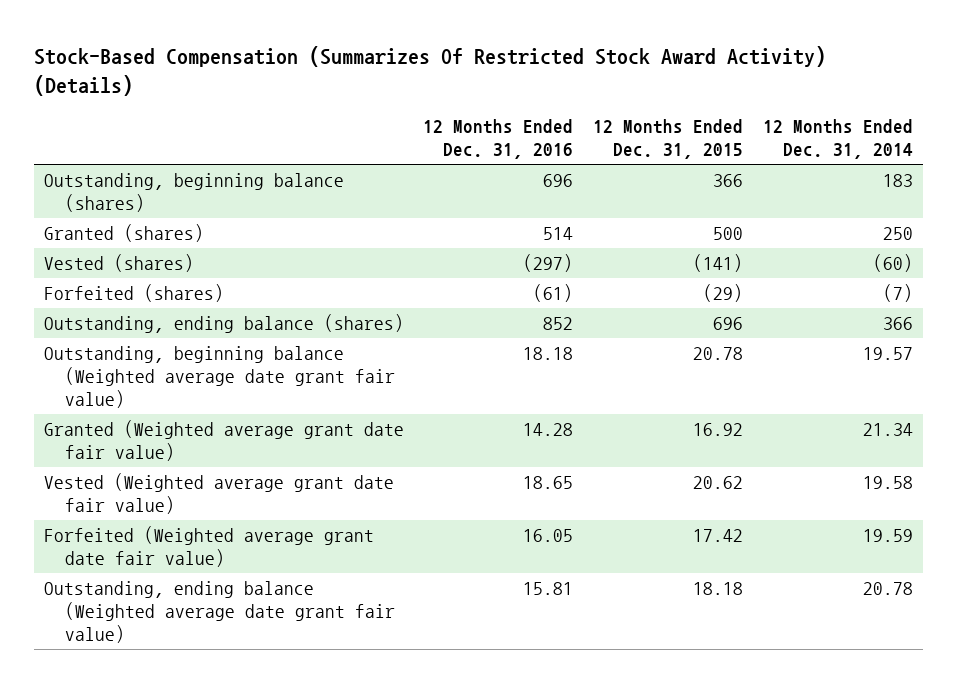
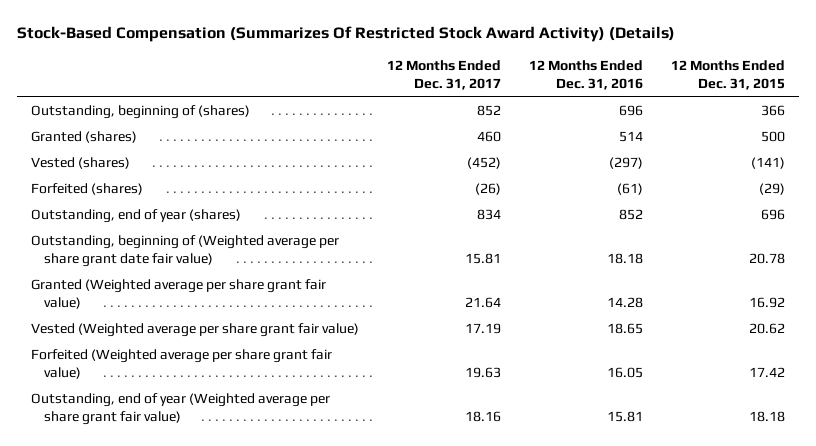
[762,119,913,160] 12 Months Ended Dec. 31, 2014 -> none
none -> [386,59,501,90] 12 Months Ended Dec. 31, 2017
[43,172,344,213] Outstanding, beginning balance (shares) -> [30,104,250,119] Outstanding, beginning of (shares)
[43,313,404,333] Outstanding, ending balance (shares) -> [30,208,241,223] Outstanding, end of year (shares)
[43,345,395,409] Outstanding, beginning balance (Weighted average date grant fair value) -> [30,234,339,267] Outstanding, beginning of (Weighted average per share grant date fair value)
[43,419,404,462] Granted (Weighted average grant date fair value) -> [30,278,326,309] Granted (Weighted average per share grant fair value)
[43,472,394,515] Vested (Weighted average grant date fair value) -> [30,322,359,337] Vested (Weighted average per share grant fair value)
[43,525,374,568] Forfeited (Weighted average grant date fair value) -> [30,348,332,379] Forfeited (Weighted average per share grant fair value)
[43,580,395,644] Outstanding, ending balance (Weighted average date grant fair value) -> [30,392,330,425] Outstanding, end of year (Weighted average per share grant fair value)

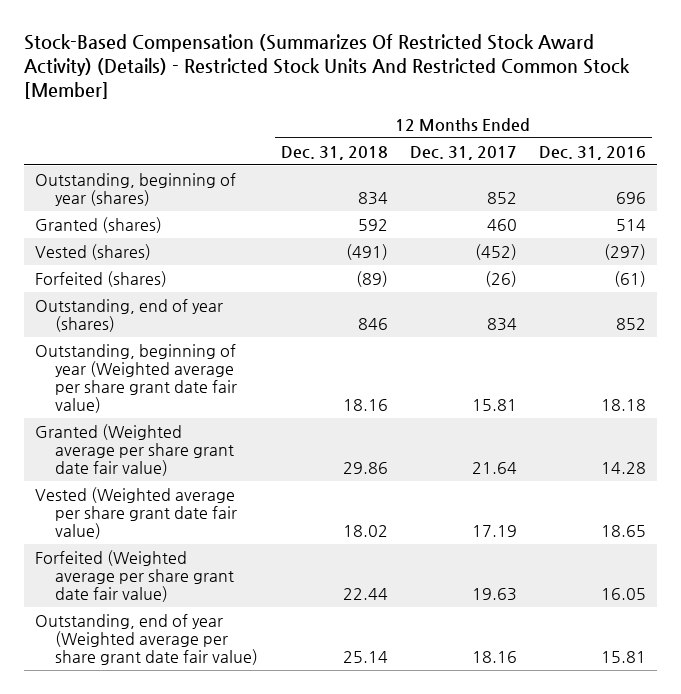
[16,26,675,43] Stock-Based Compensation (Summarizes Of Restricted Stock Award Activity) (Details) -> [24,34,631,99] Stock-Based Compensation (Summarizes Of Restricted Stock Award Activity) (Details) - Restricted Stock Units And Restricted Common Stock [Member]
[670,59,785,90] 12 Months Ended Dec. 31, 2015 -> none
none -> [280,145,388,160] Dec. 31, 2018
[30,104,250,119] Outstanding, beginning of (shares) -> [35,172,237,206] Outstanding, beginning of year (shares)
[30,234,339,267] Outstanding, beginning of (Weighted average per share grant date fair value) -> [35,343,238,414] Outstanding, beginning of year (Weighted average per share grant date fair value)
[30,278,326,309] Granted (Weighted average per share grant fair value) -> [35,423,235,476] Granted (Weighted average per share grant date fair value)
[30,322,359,337] Vested (Weighted average per share grant fair value) -> [35,486,238,539] Vested (Weighted average per share grant date fair value)
[30,348,332,379] Forfeited (Weighted average per share grant fair value) -> [35,549,235,602] Forfeited (Weighted average per share grant date fair value)
[30,392,330,425] Outstanding, end of year (Weighted average per share grant fair value) -> [35,613,259,665] Outstanding, end of year (Weighted average per share grant date fair value)

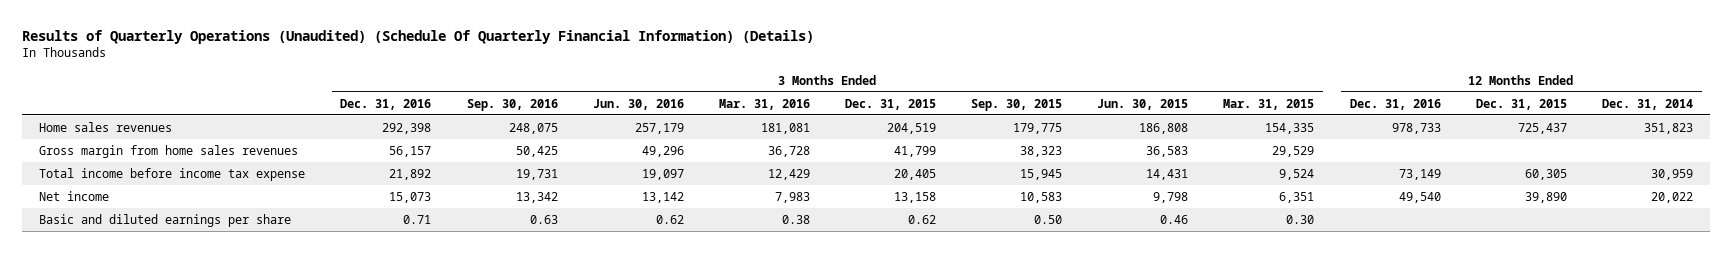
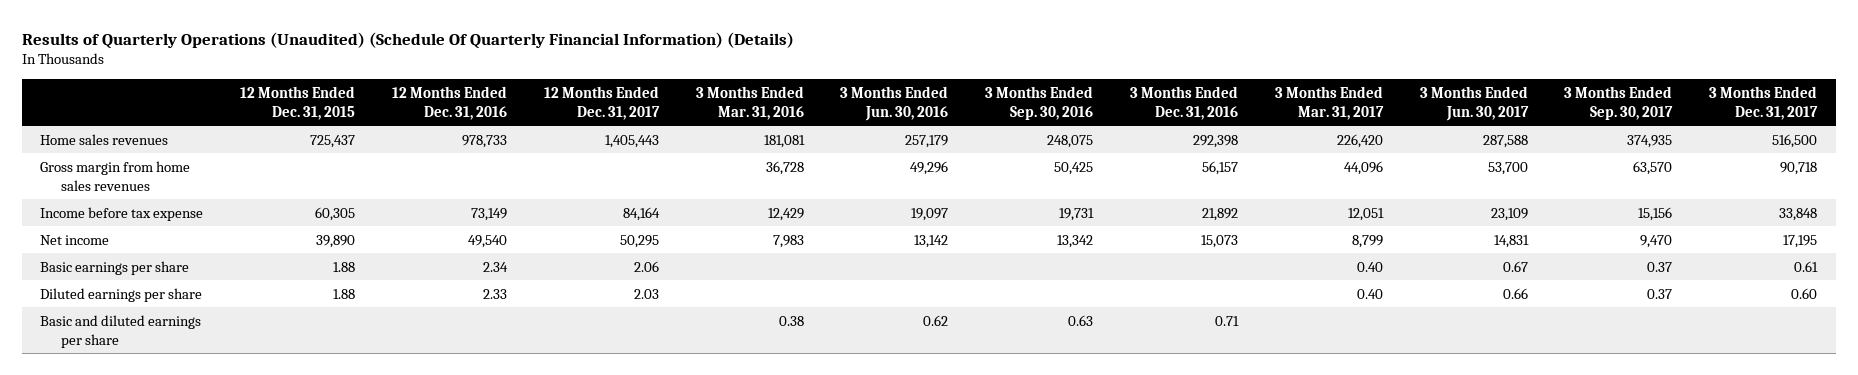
[845,98,937,110] Dec. 31, 2015 -> none
[971,98,1063,111] Sep. 30, 2015 -> none
[1097,98,1189,110] Jun. 30, 2015 -> none
[1223,98,1315,110] Mar. 31, 2015 -> none
[1601,98,1693,110] Dec. 31, 2014 -> none
none -> [543,85,660,120] 12 Months Ended Dec. 31, 2017
none -> [1274,85,1384,120] 3 Months Ended Mar. 31, 2017
none -> [1419,85,1529,121] 3 Months Ended Jun. 30, 2017
none -> [1564,85,1674,120] 3 Months Ended Sep. 30, 2017
none -> [1709,85,1819,120] 3 Months Ended Dec. 31, 2017
[39,167,306,181] Total income before income tax expense -> [40,206,204,221] Income before tax expense
none -> [40,260,190,275] Basic earnings per share
none -> [40,287,203,302] Diluted earnings per share

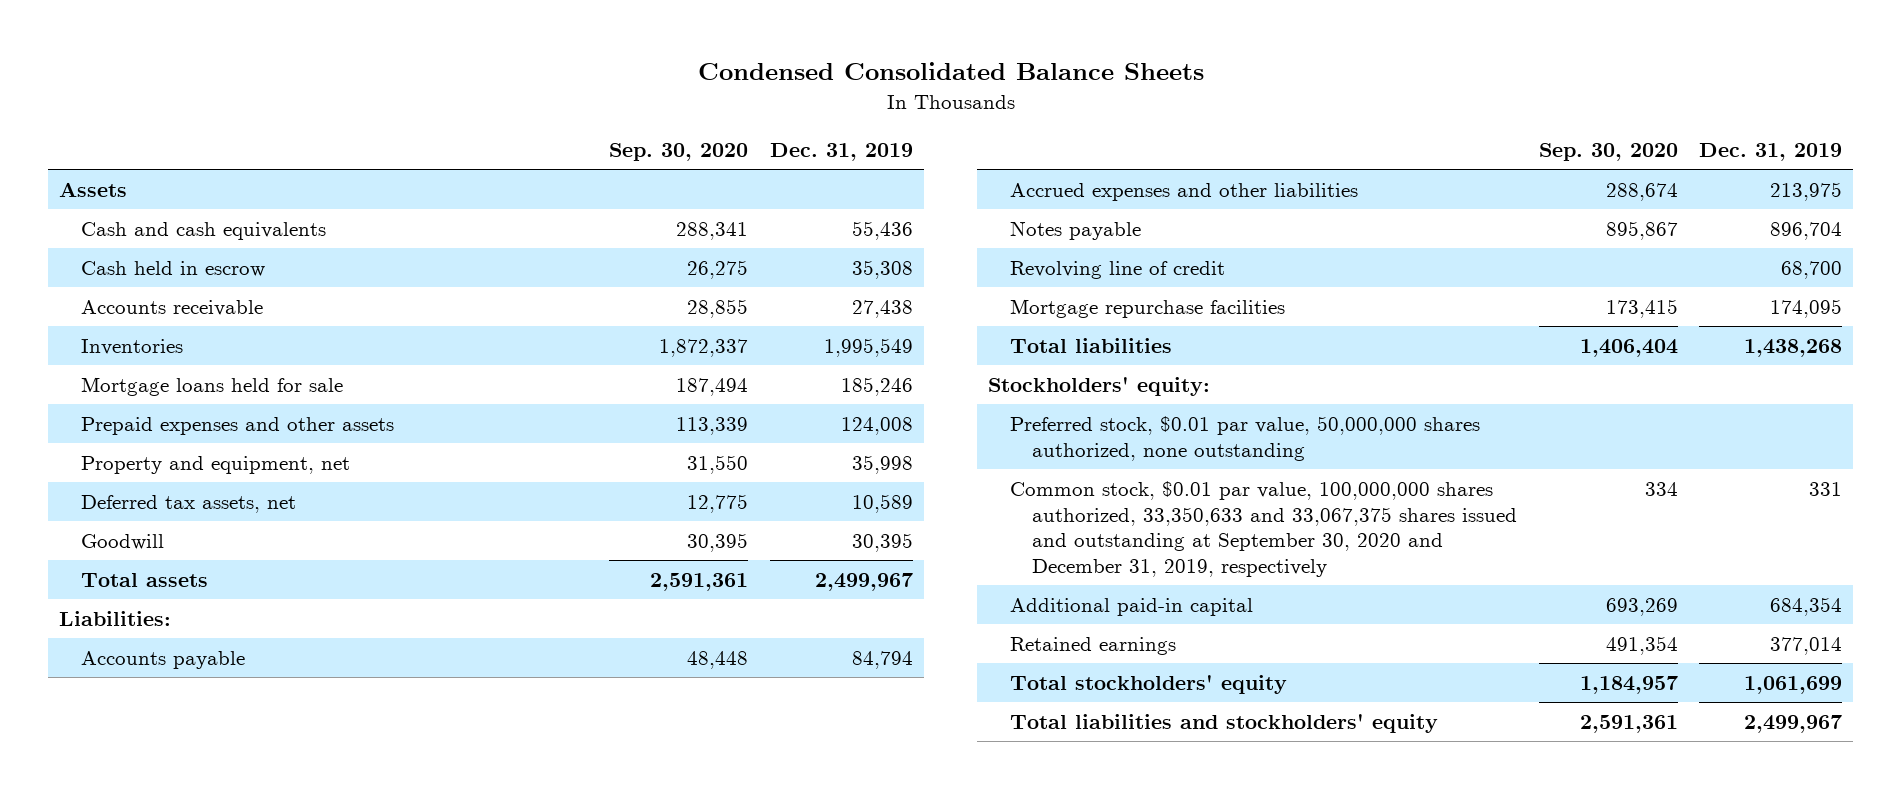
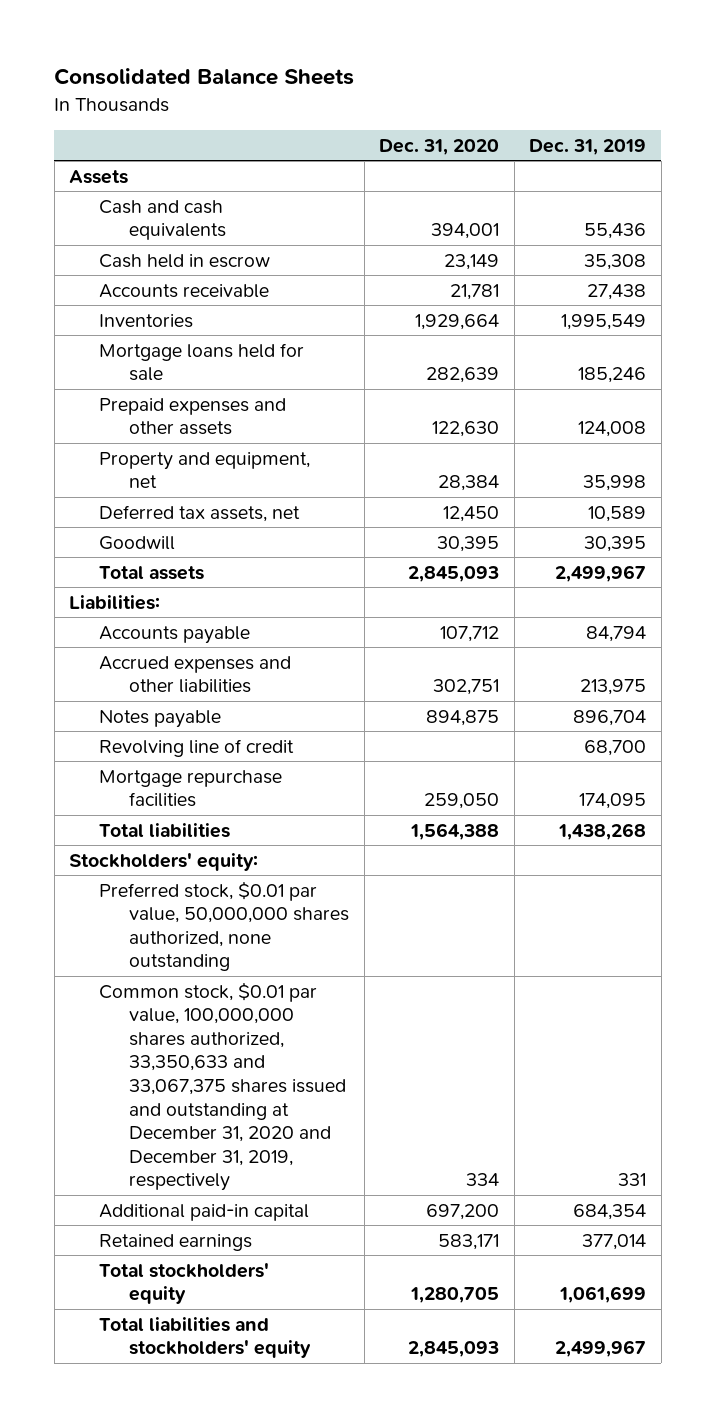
[697,62,1204,81] Condensed Consolidated Balance Sheets -> [54,68,355,86] Consolidated Balance Sheets
[609,142,749,161] Sep. 30, 2020 -> none
none -> [379,138,500,155] Dec. 31, 2020
[1009,480,1517,577] Common stock, $0.01 par value, 100,000,000 shares authorized, 33,350,633 and 33,067,375 shares issued and outstanding at September 30, 2020 and December 31, 2019, respectively -> [99,981,347,1192] Common stock, $0.01 par value, 100,000,000 shares authorized, 33,350,633 and 33,067,375 shares issued and outstanding at December 31, 2020 and December 31, 2019, respectively

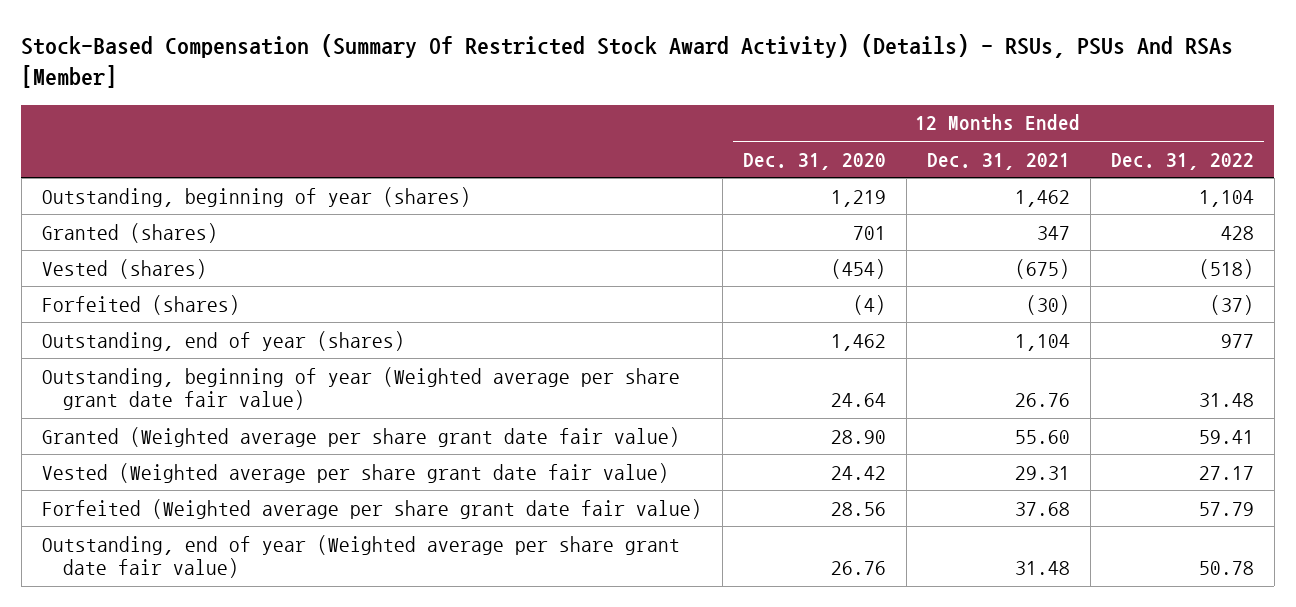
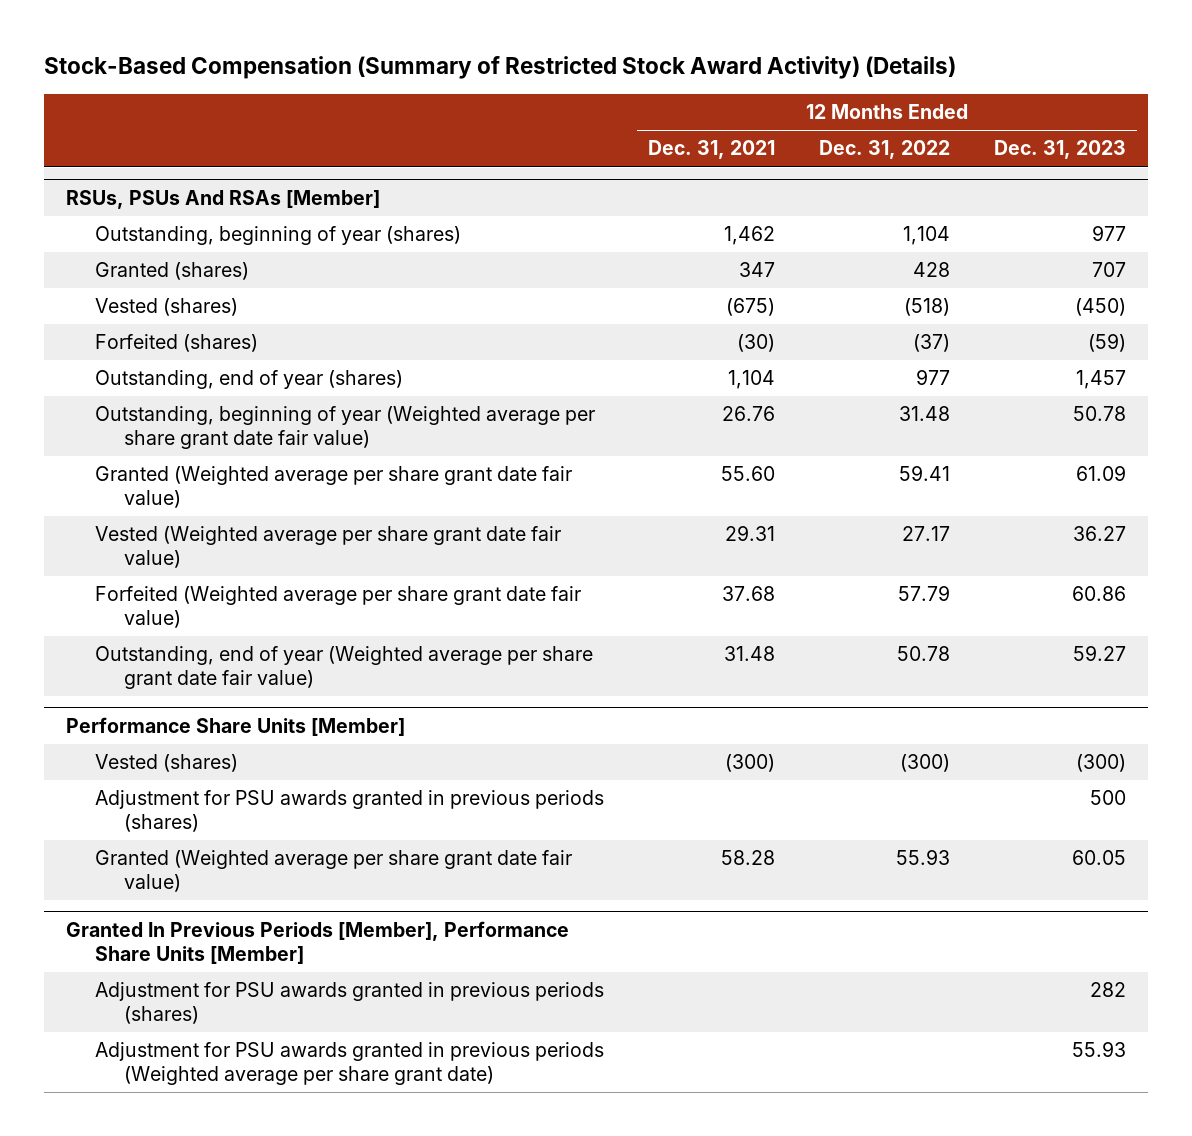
[21,33,1234,89] Stock-Based Compensation (Summary Of Restricted Stock Award Activity) (Details) - RSUs, PSUs And RSAs [Member] -> [44,56,957,80] Stock-Based Compensation (Summary of Restricted Stock Award Activity) (Details)
[742,152,886,170] Dec. 31, 2020 -> none
none -> [993,140,1126,160] Dec. 31, 2023
none -> [66,190,381,210] RSUs, PSUs And RSAs [Member]
none -> [66,717,406,737] Performance Share Units [Member]
none -> [94,754,238,773] Vested (shares)
none -> [94,790,604,832] Adjustment for PSU awards granted in previous periods (shares)
none -> [94,850,572,892] Granted (Weighted average per share grant date fair value)
none -> [66,921,570,964] Granted In Previous Periods [Member], Performance Share Units [Member]
none -> [94,982,604,1024] Adjustment for PSU awards granted in previous periods (shares)
none -> [94,1042,604,1085] Adjustment for PSU awards granted in previous periods (Weighted average per share grant date)

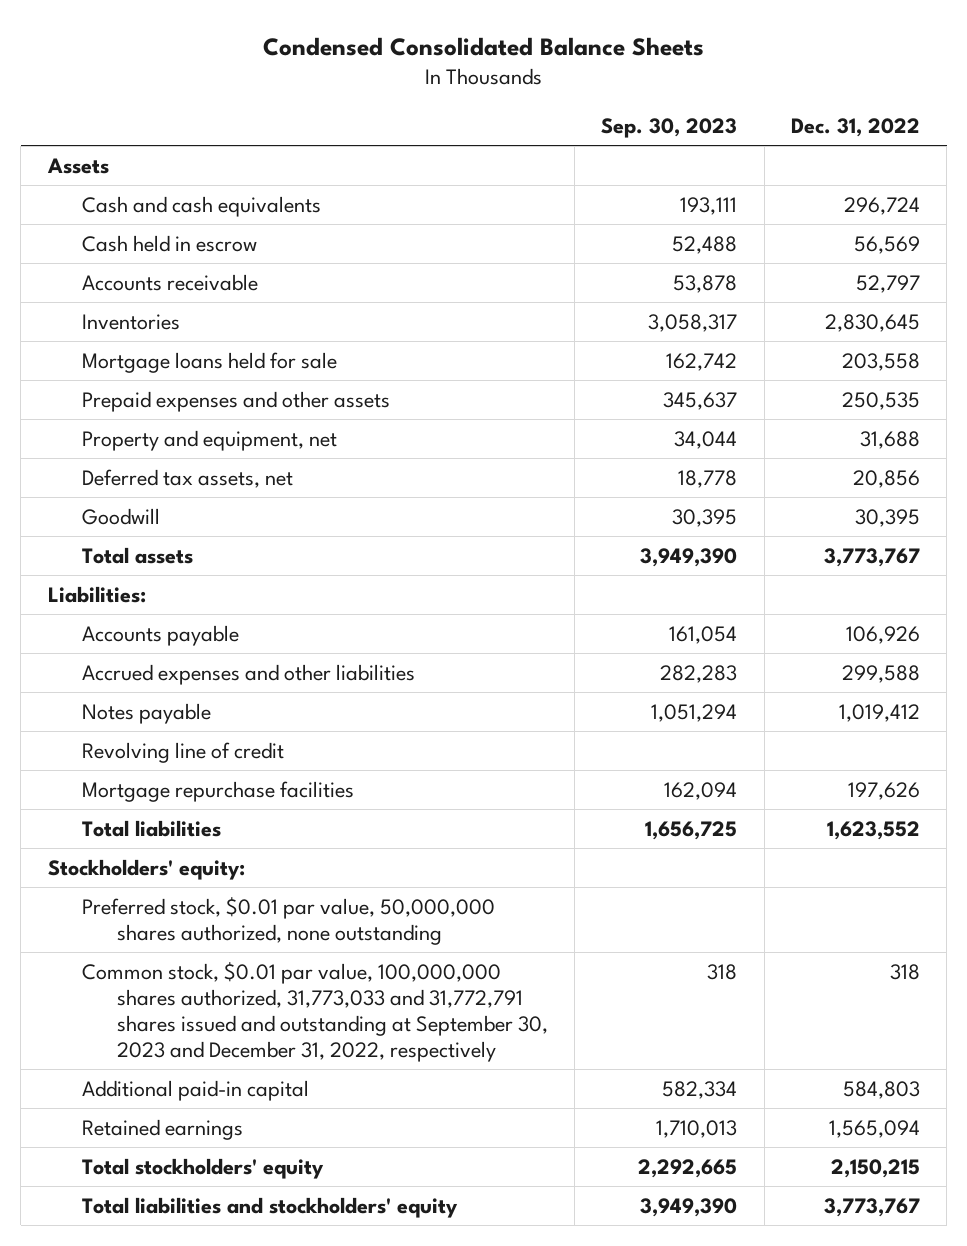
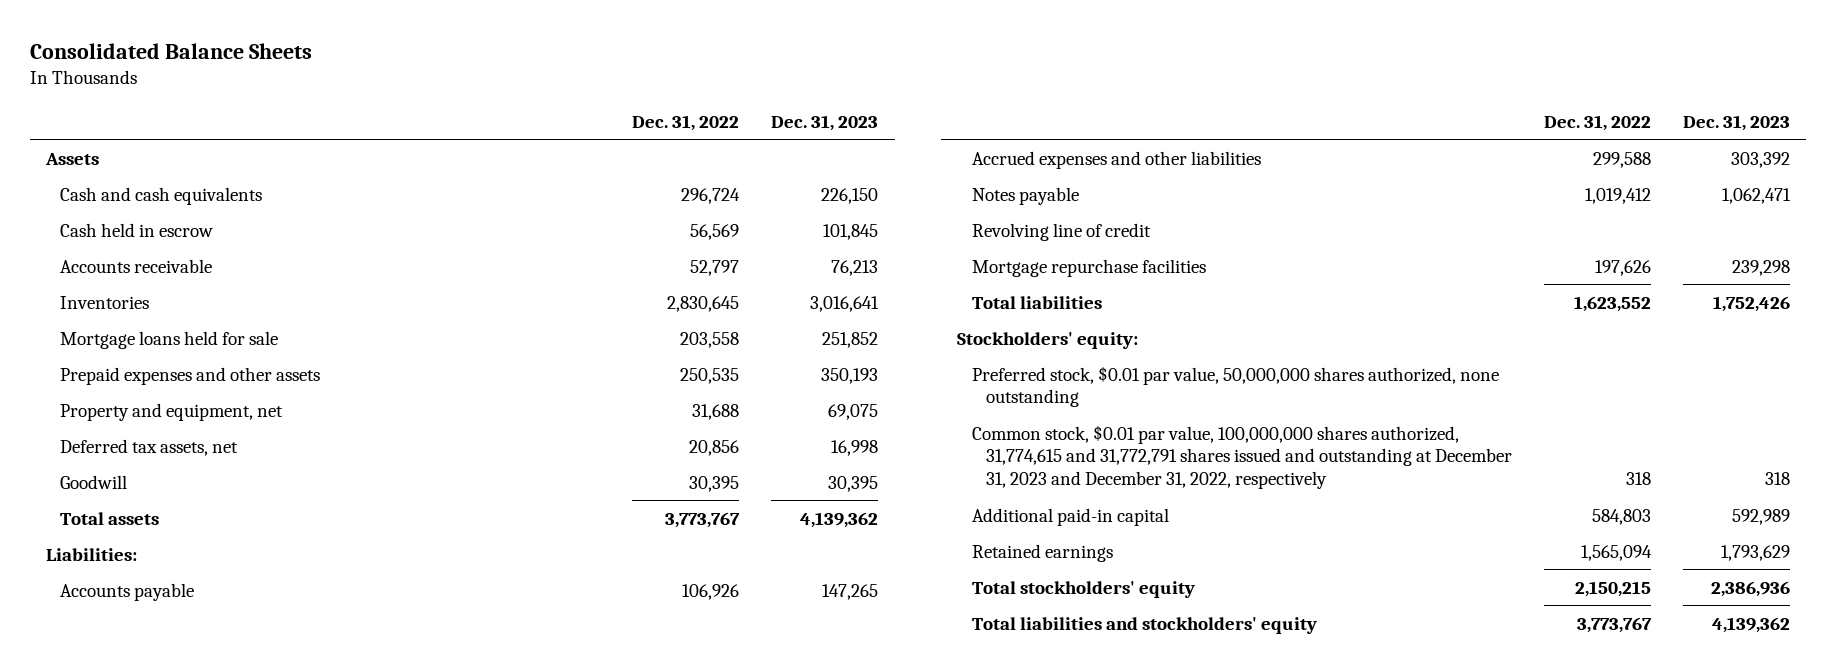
[262,36,704,56] Condensed Consolidated Balance Sheets -> [29,43,312,60] Consolidated Balance Sheets
[601,117,738,138] Sep. 30, 2023 -> none
none -> [771,114,879,131] Dec. 31, 2023
[82,961,548,1062] Common stock, $0.01 par value, 100,000,000 shares authorized, 31,773,033 and 31,772,791 shares issued and outstanding at September 30, 2023 and December 31, 2022, respectively -> [971,424,1512,490] Common stock, $0.01 par value, 100,000,000 shares authorized, 31,774,615 and 31,772,791 shares issued and outstanding at December 31, 2023 and December 31, 2022, respectively

